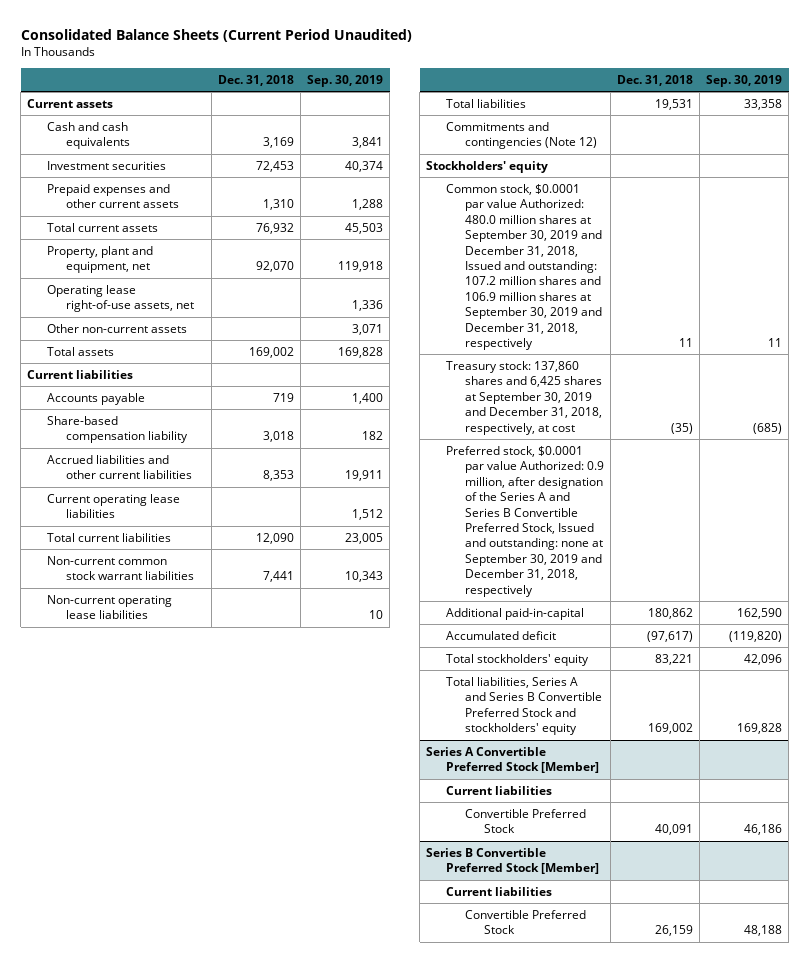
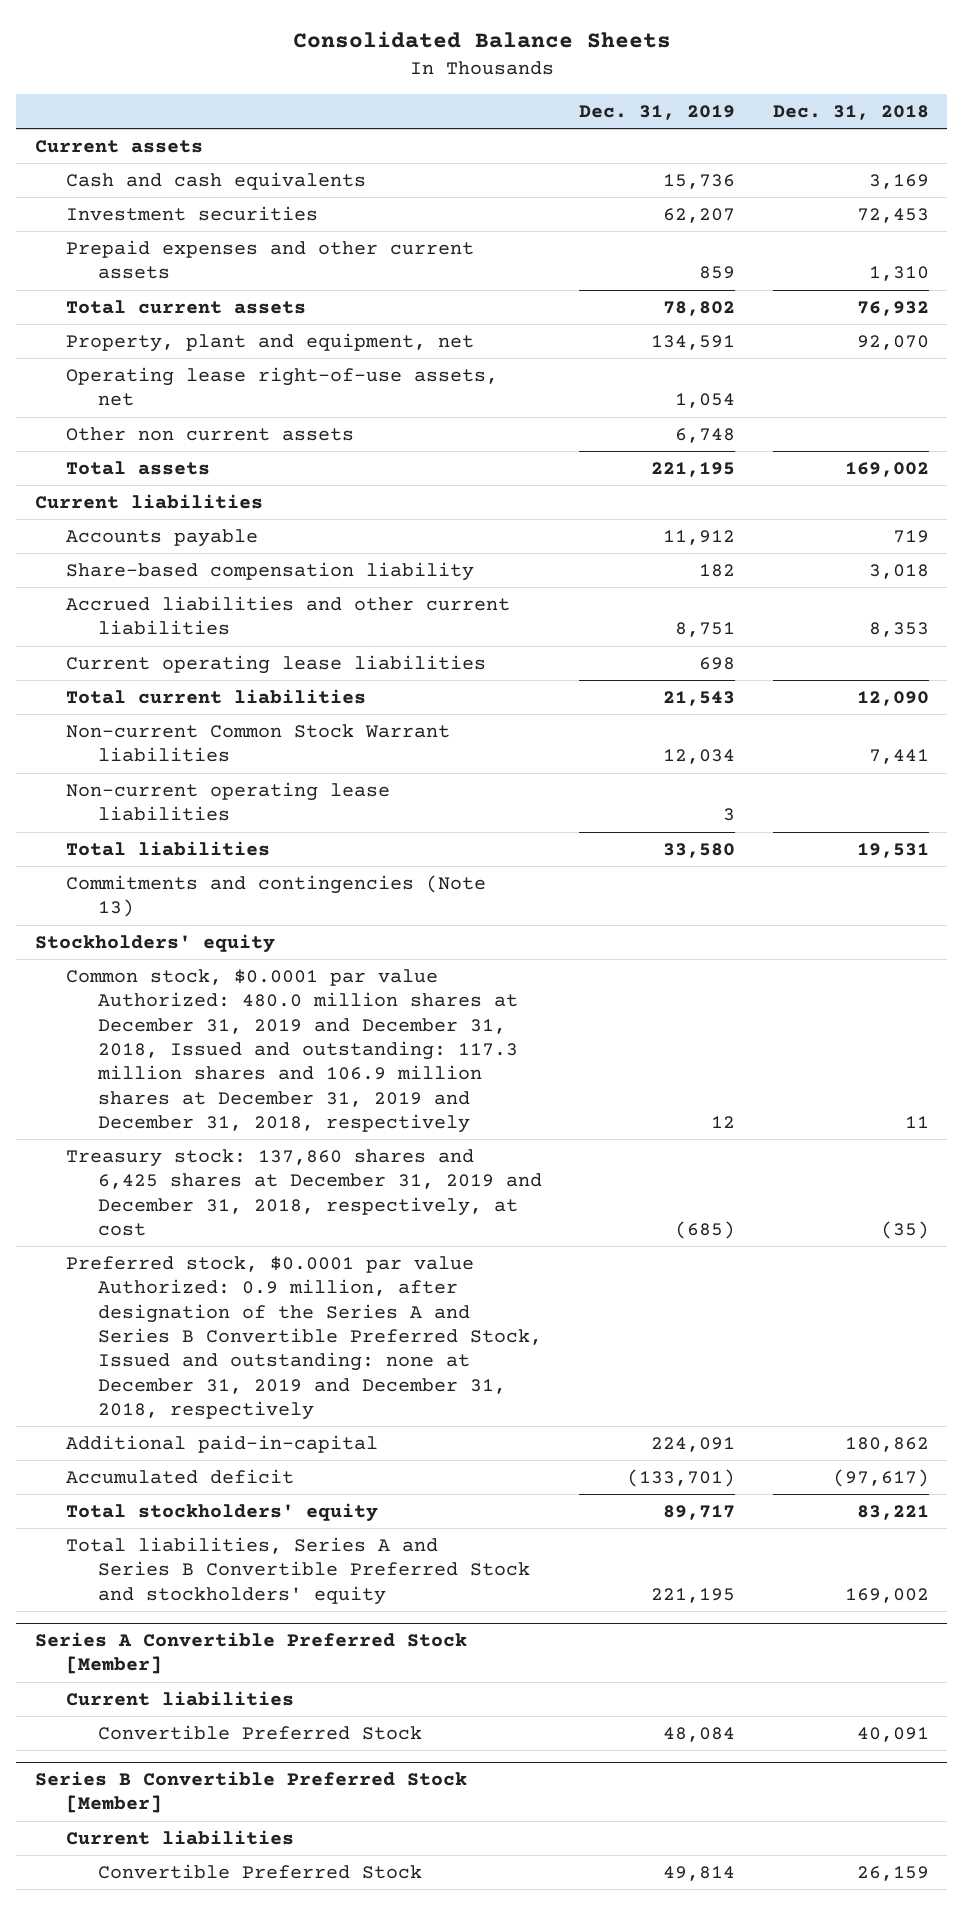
[20,28,412,42] Consolidated Balance Sheets (Current Period Unaudited) -> [292,31,671,49] Consolidated Balance Sheets
[307,74,384,87] Sep. 30, 2019 -> none
none -> [579,104,736,120] Dec. 31, 2019
[46,323,187,333] Other non-current assets -> [66,426,355,441] Other non current assets
[46,555,195,581] Non-current common stock warrant liabilities -> [66,723,451,763] Non-current Common Stock Warrant liabilities
[445,121,598,150] Commitments and contingencies (Note 12) -> [66,874,487,918] Commitments and contingencies (Note 13)
[445,183,603,351] Common stock, $0.0001 par value Authorized: 480.0 million shares at September 30, 2019 and December 31, 2018, Issued and outstanding: 107.2 million shares and 106.9 million shares at September 30, 2019 and December 31, 2018, respectively -> [66,968,518,1134] Common stock, $0.0001 par value Authorized: 480.0 million shares at December 31, 2019 and December 31, 2018, Issued and outstanding: 117.3 million shares and 106.9 million shares at December 31, 2019 and December 31, 2018, respectively
[445,360,603,435] Treasury stock: 137,860 shares and 6,425 shares at September 30, 2019 and December 31, 2018, respectively, at cost -> [66,1148,542,1237] Treasury stock: 137,860 shares and 6,425 shares at December 31, 2019 and December 31, 2018, respectively, at cost
[445,445,605,597] Preferred stock, $0.0001 par value Authorized: 0.9 million, after designation of the Series A and Series B Convertible Preferred Stock, Issued and outstanding: none at September 30, 2019 and December 31, 2018, respectively -> [66,1255,542,1421] Preferred stock, $0.0001 par value Authorized: 0.9 million, after designation of the Series A and Series B Convertible Preferred Stock, Issued and outstanding: none at December 31, 2019 and December 31, 2018, respectively

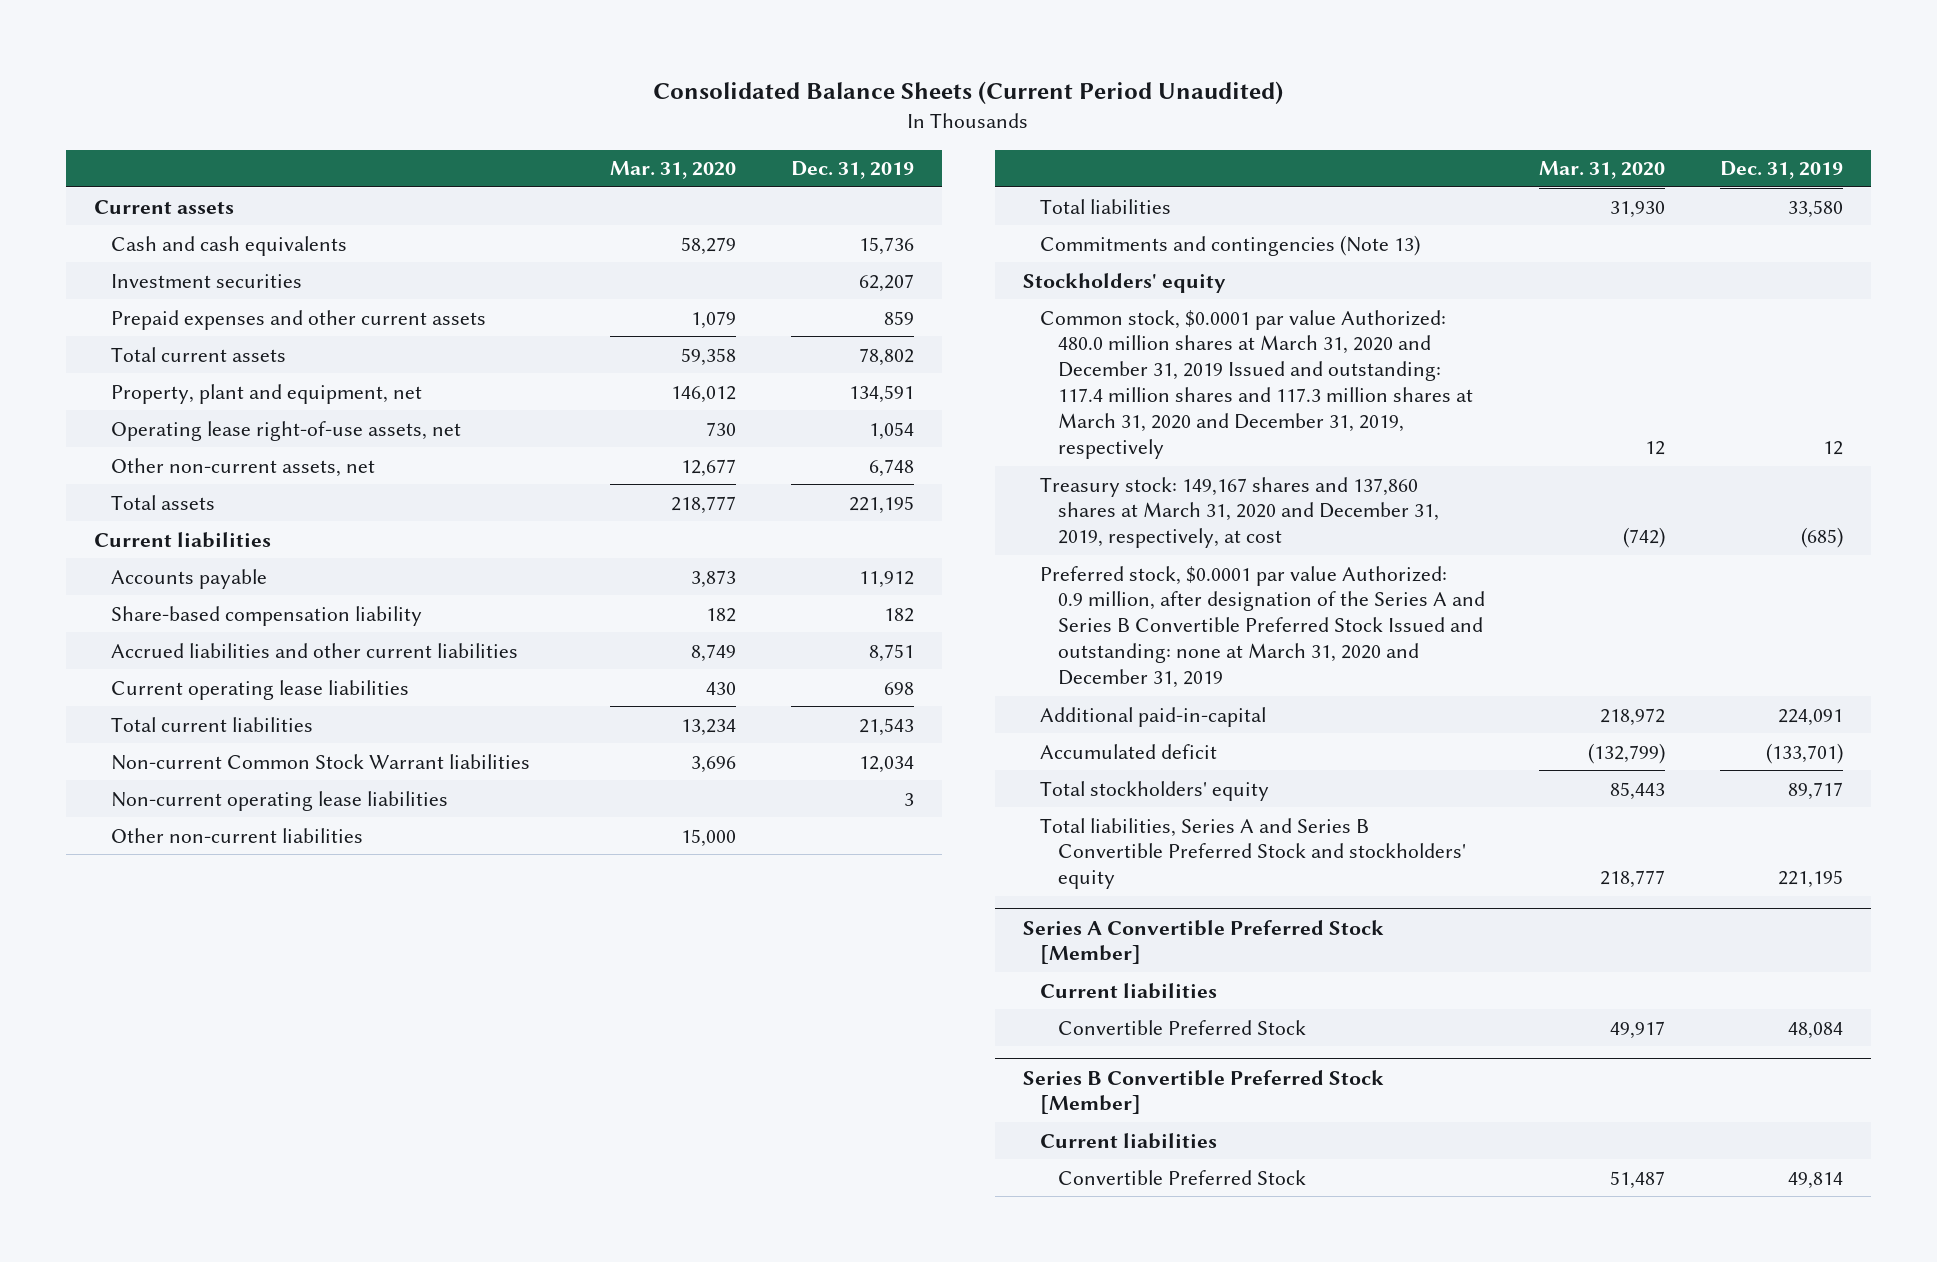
[292,31,671,49] Consolidated Balance Sheets -> [653,81,1284,105] Consolidated Balance Sheets (Current Period Unaudited)
[772,104,929,120] Dec. 31, 2018 -> none
none -> [610,161,737,180] Mar. 31, 2020
[66,426,355,441] Other non current assets -> [111,457,376,477] Other non-current assets, net
none -> [111,827,364,843] Other non-current liabilities
[66,968,518,1134] Common stock, $0.0001 par value Authorized: 480.0 million shares at December 31, 2019 and December 31, 2018, Issued and outstanding: 117.3 million shares and 106.9 million shares at December 31, 2019 and December 31, 2018, respectively -> [1040,309,1473,460] Common stock, $0.0001 par value Authorized: 480.0 million shares at March 31, 2020 and December 31, 2019 Issued and outstanding: 117.4 million shares and 117.3 million shares at March 31, 2020 and December 31, 2019, respectively
[66,1148,542,1237] Treasury stock: 137,860 shares and 6,425 shares at December 31, 2019 and December 31, 2018, respectively, at cost -> [1040,476,1439,549] Treasury stock: 149,167 shares and 137,860 shares at March 31, 2020 and December 31, 2019, respectively, at cost
[66,1255,542,1421] Preferred stock, $0.0001 par value Authorized: 0.9 million, after designation of the Series A and Series B Convertible Preferred Stock, Issued and outstanding: none at December 31, 2019 and December 31, 2018, respectively -> [1040,565,1485,689] Preferred stock, $0.0001 par value Authorized: 0.9 million, after designation of the Series A and Series B Convertible Preferred Stock Issued and outstanding: none at March 31, 2020 and December 31, 2019

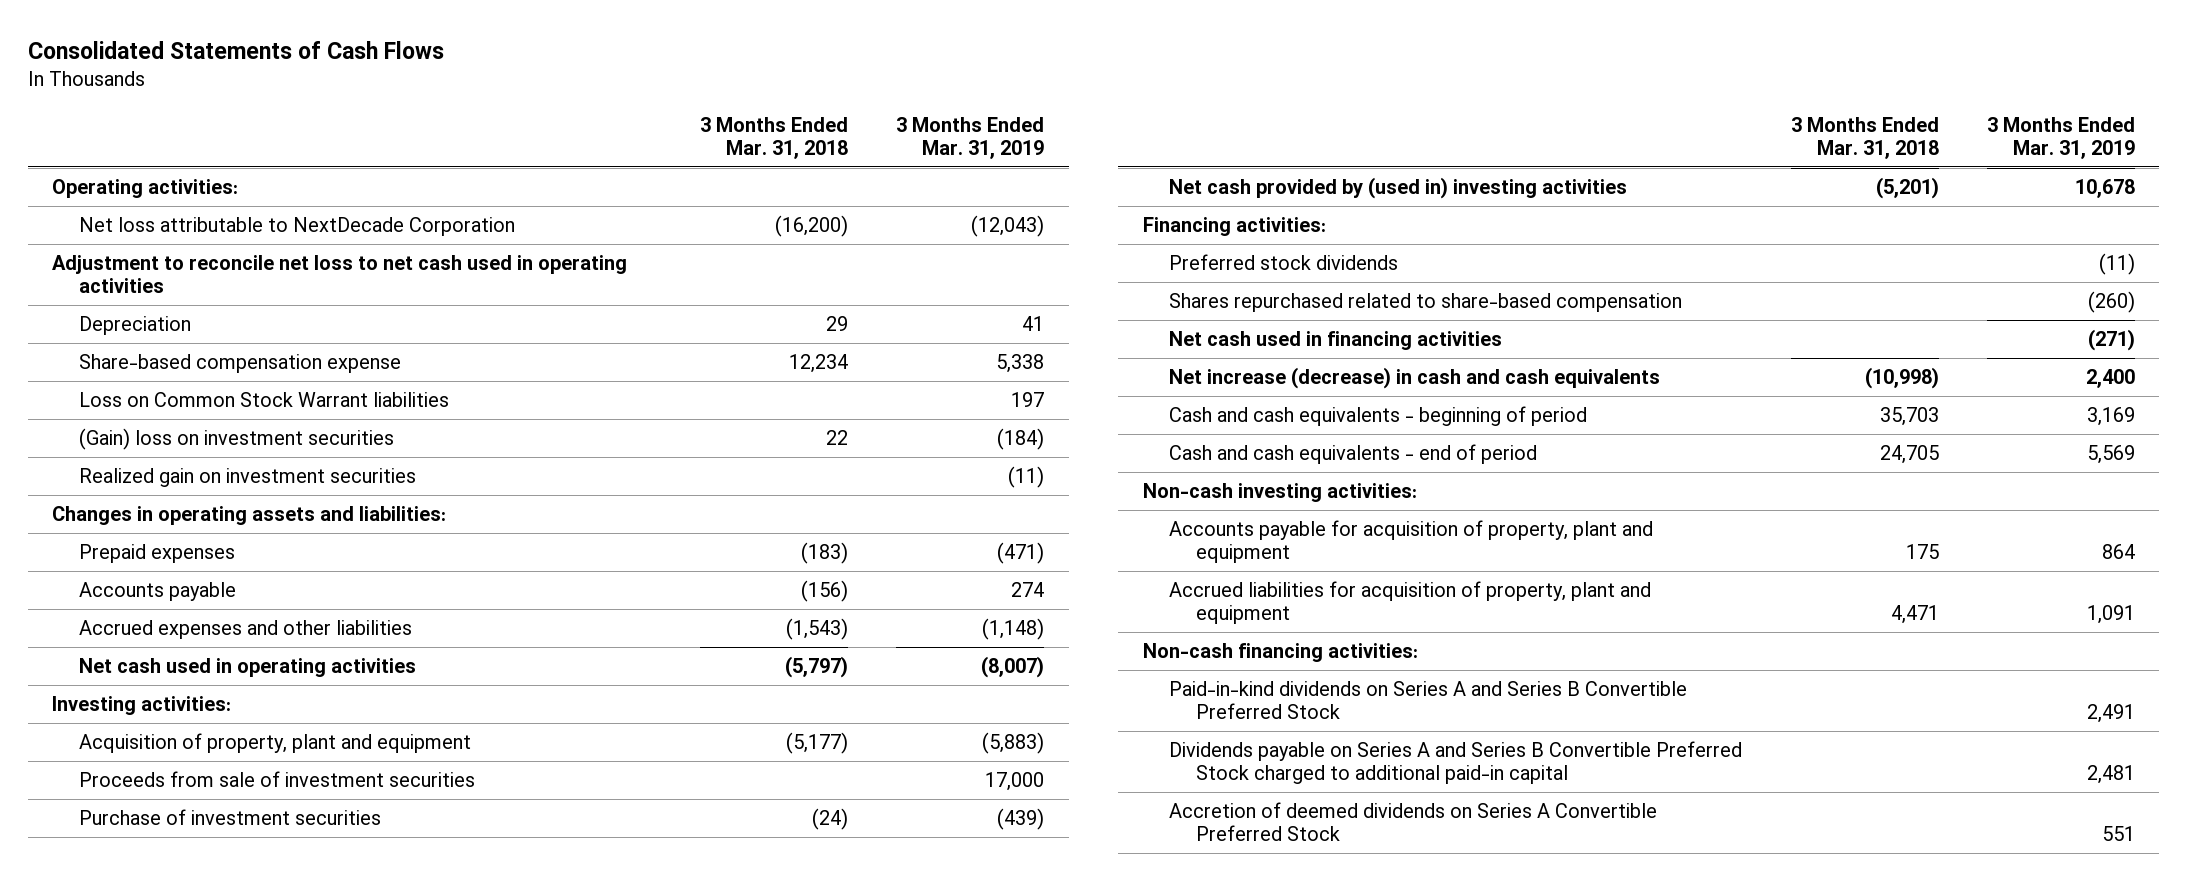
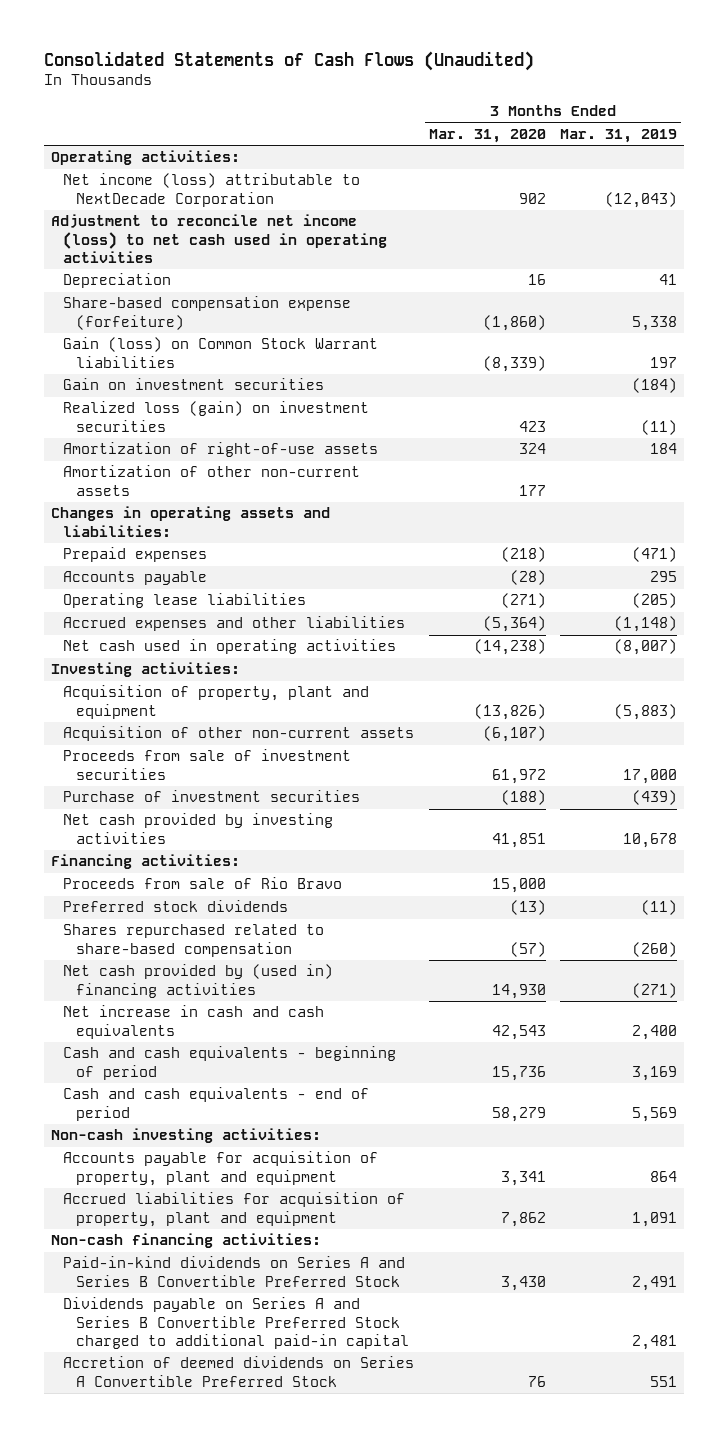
[27,40,444,59] Consolidated Statements of Cash Flows -> [43,50,534,71] Consolidated Statements of Cash Flows (Unaudited)
[699,116,848,160] 3 Months Ended Mar. 31, 2018 -> none
none -> [428,128,546,143] Mar. 31, 2020
[78,216,515,236] Net loss attributable to NextDecade Corporation -> [63,173,361,207] Net income (loss) attributable to NextDecade Corporation
[52,254,628,294] Adjustment to reconcile net loss to net cash used in operating activities -> [50,214,388,263] Adjustment to reconcile net income (loss) to net cash used in operating activities
[78,353,401,373] Share-based compensation expense -> [63,296,352,330] Share-based compensation expense (forfeiture)
[78,391,449,407] Loss on Common Stock Warrant liabilities -> [63,337,379,368] Gain (loss) on Common Stock Warrant liabilities
[78,427,394,450] (Gain) loss on investment securities -> [63,378,325,391] Gain on investment securities
[78,467,416,487] Realized gain on investment securities -> [63,401,370,432] Realized loss (gain) on investment securities
none -> [63,442,379,458] Amortization of right-of-use assets
none -> [63,465,361,496] Amortization of other non-current assets
[1011,581,1045,597] 274 -> [649,571,677,583] 295
none -> [63,593,307,609] Operating lease liabilities
none -> [63,726,415,742] Acquisition of other non-current assets
[1169,176,1628,199] Net cash provided by (used in) investing activities -> [63,813,334,844] Net cash provided by investing activities
none -> [63,877,343,890] Proceeds from sale of Rio Bravo
[1169,330,1503,350] Net cash used in financing activities -> [63,964,334,998] Net cash provided by (used in) financing activities
[1169,366,1661,389] Net increase (decrease) in cash and cash equivalents -> [63,1005,325,1039] Net increase in cash and cash equivalents

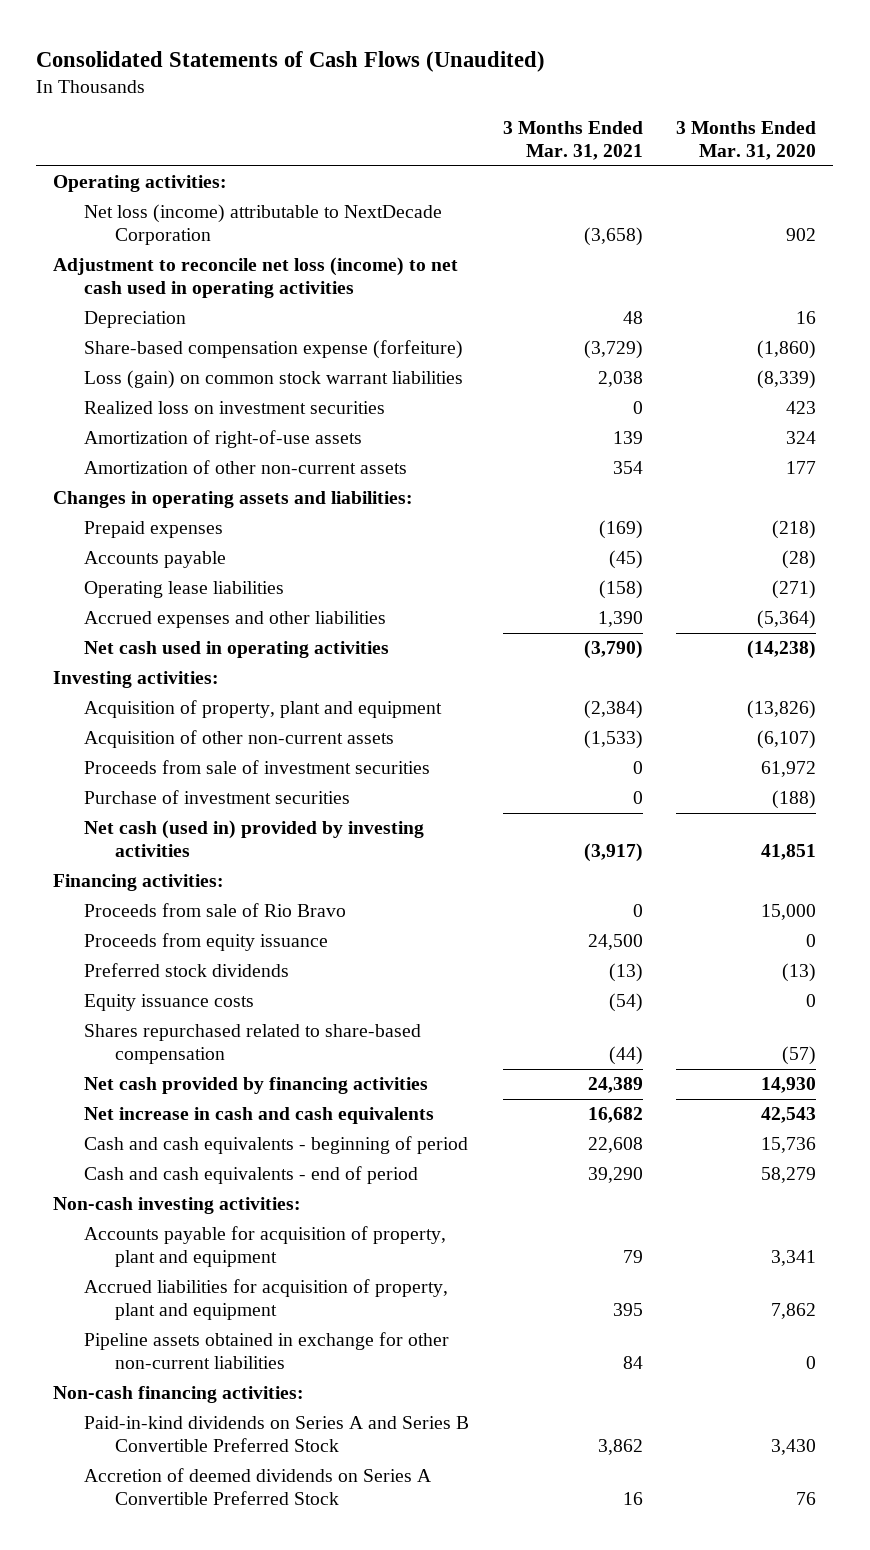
[559,128,677,143] Mar. 31, 2019 -> none
none -> [502,121,643,161] 3 Months Ended Mar. 31, 2021
[63,173,361,207] Net income (loss) attributable to NextDecade Corporation -> [84,204,443,246] Net loss (income) attributable to NextDecade Corporation
[50,214,388,263] Adjustment to reconcile net income (loss) to net cash used in operating activities -> [53,257,459,299] Adjustment to reconcile net loss (income) to net cash used in operating activities
[63,378,325,391] Gain on investment securities -> none
[63,337,379,368] Gain (loss) on Common Stock Warrant liabilities -> [84,370,464,390] Loss (gain) on common stock warrant liabilities
[63,401,370,432] Realized loss (gain) on investment securities -> [84,401,386,415] Realized loss on investment securities
[63,813,334,844] Net cash provided by investing activities -> [84,820,425,858] Net cash (used in) provided by investing activities
none -> [84,933,329,952] Proceeds from equity issuance
none -> [84,994,255,1012] Equity issuance costs
[63,964,334,998] Net cash provided by (used in) financing activities -> [84,1077,429,1095] Net cash provided by financing activities
none -> [84,1332,450,1370] Pipeline assets obtained in exchange for other non-current liabilities
[63,1297,409,1349] Dividends payable on Series A and Series B Convertible Preferred Stock charged to additional paid-in capital -> none

